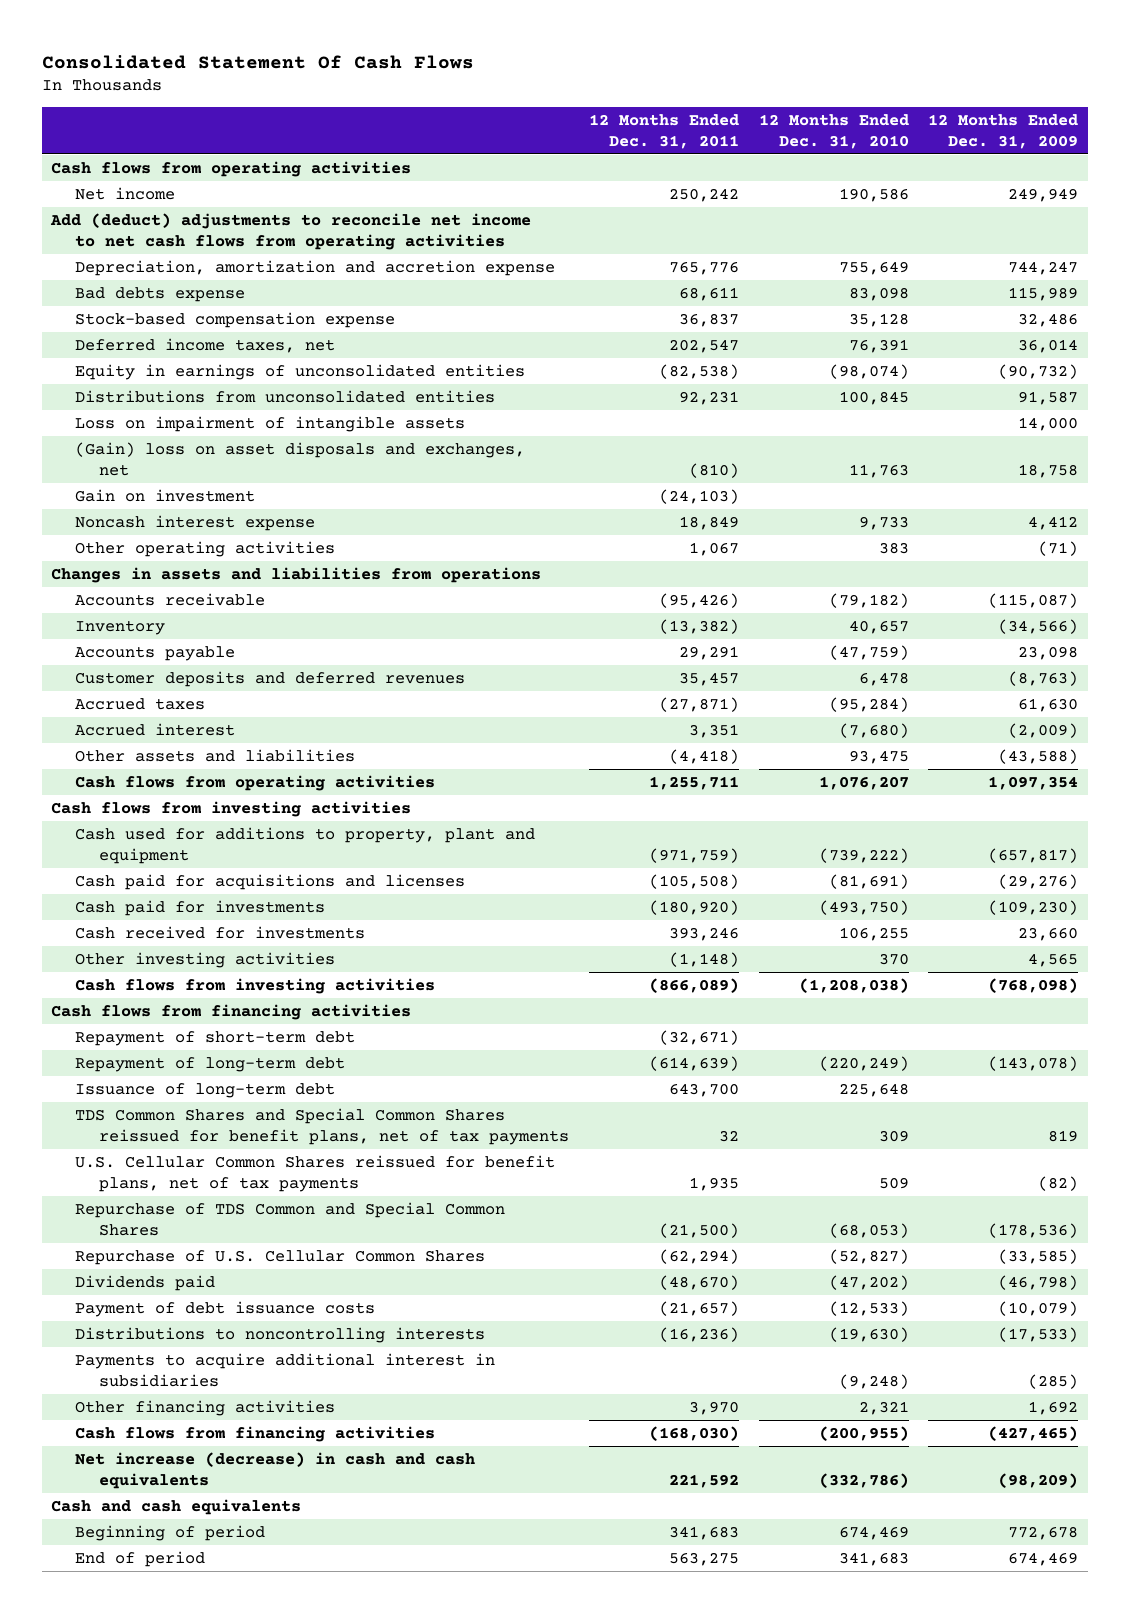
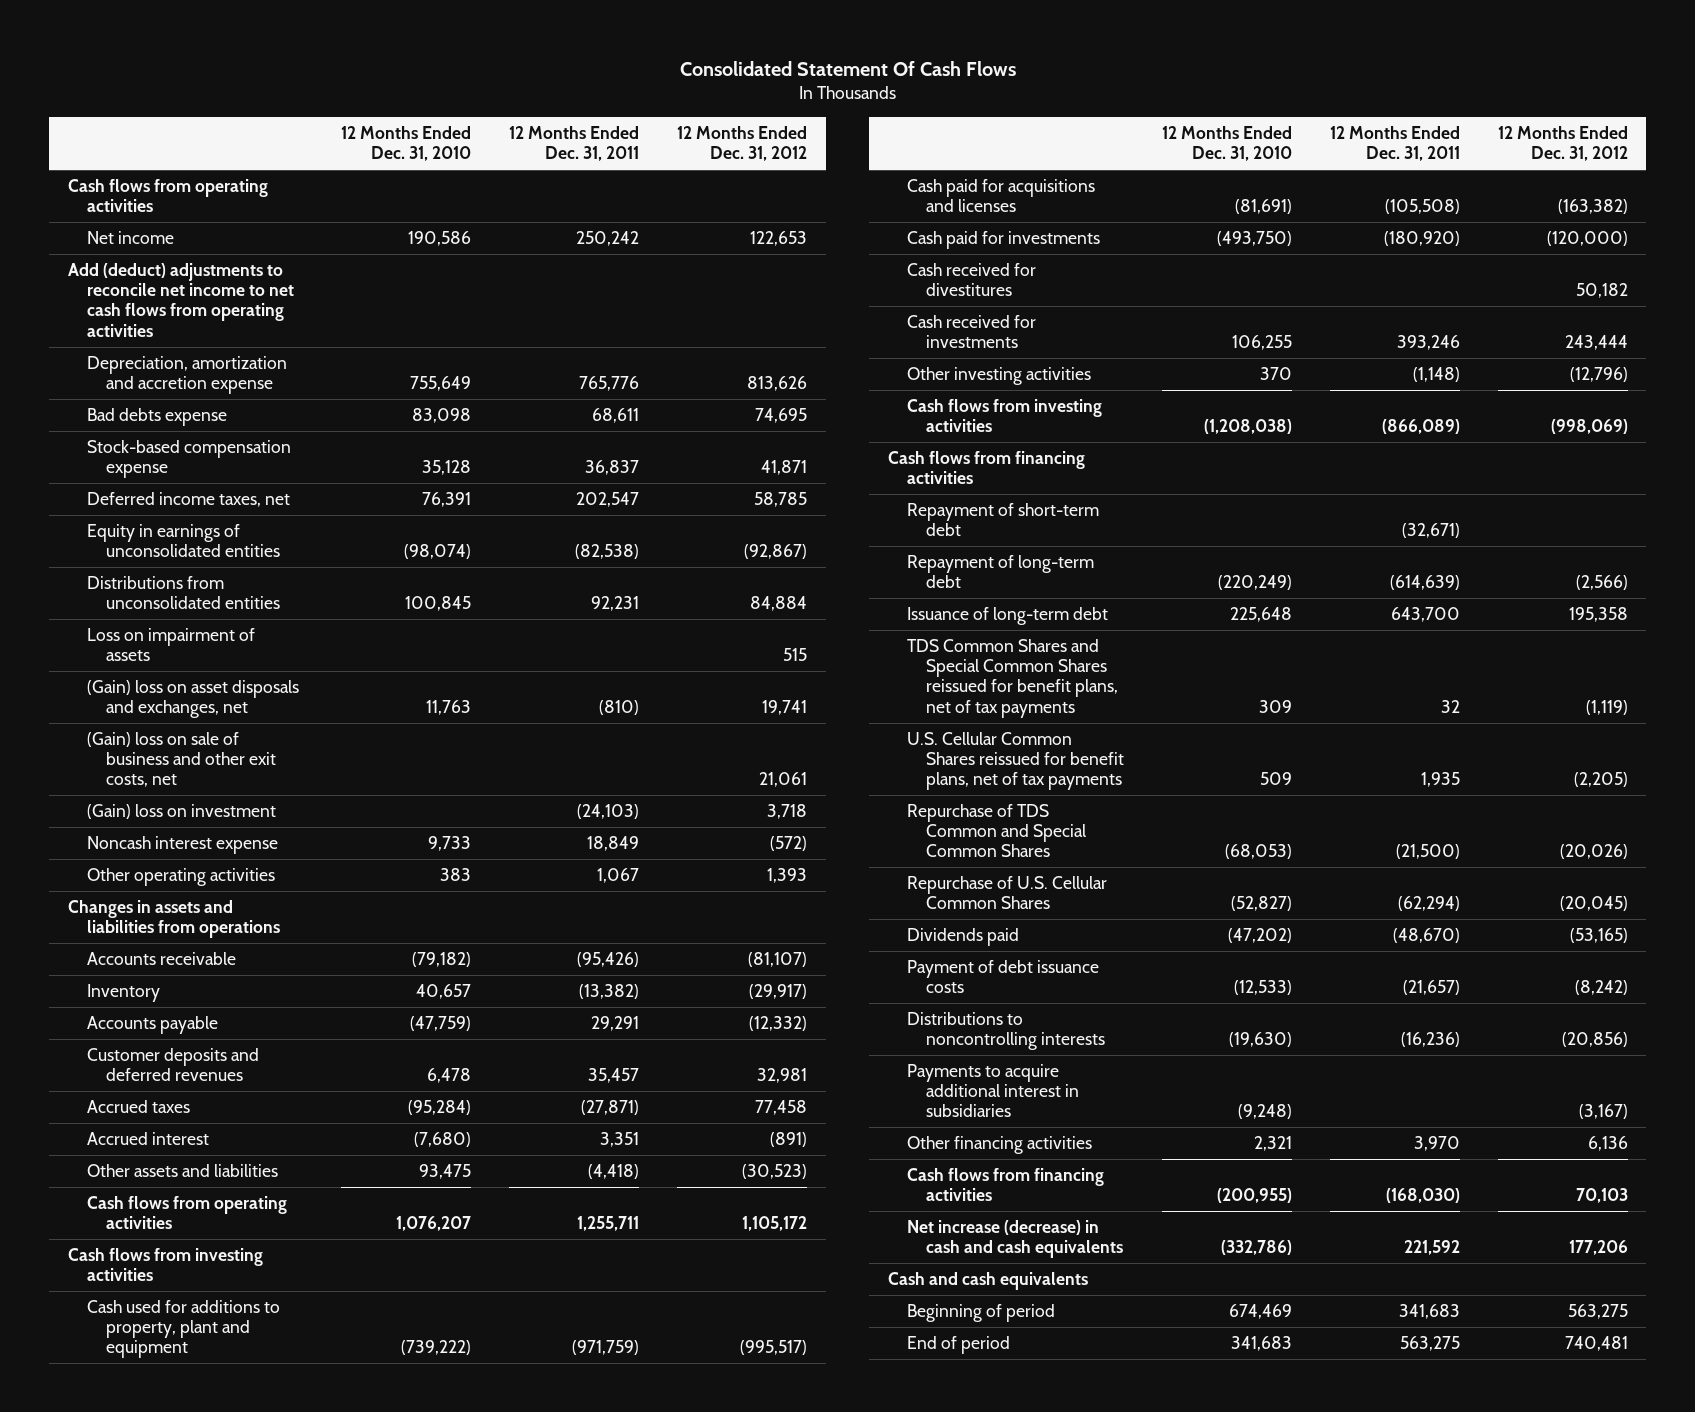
[928,114,1079,149] 12 Months Ended Dec. 31, 2009 -> none
none -> [677,125,808,162] 12 Months Ended Dec. 31, 2012
[75,415,466,432] Loss on impairment of intangible assets -> [86,628,255,662] Loss on impairment of assets
none -> [86,732,276,788] (Gain) loss on sale of business and other exit costs, net
[75,488,256,502] Gain on investment -> [86,804,276,820] (Gain) loss on investment
none -> [907,263,1037,297] Cash received for divestitures

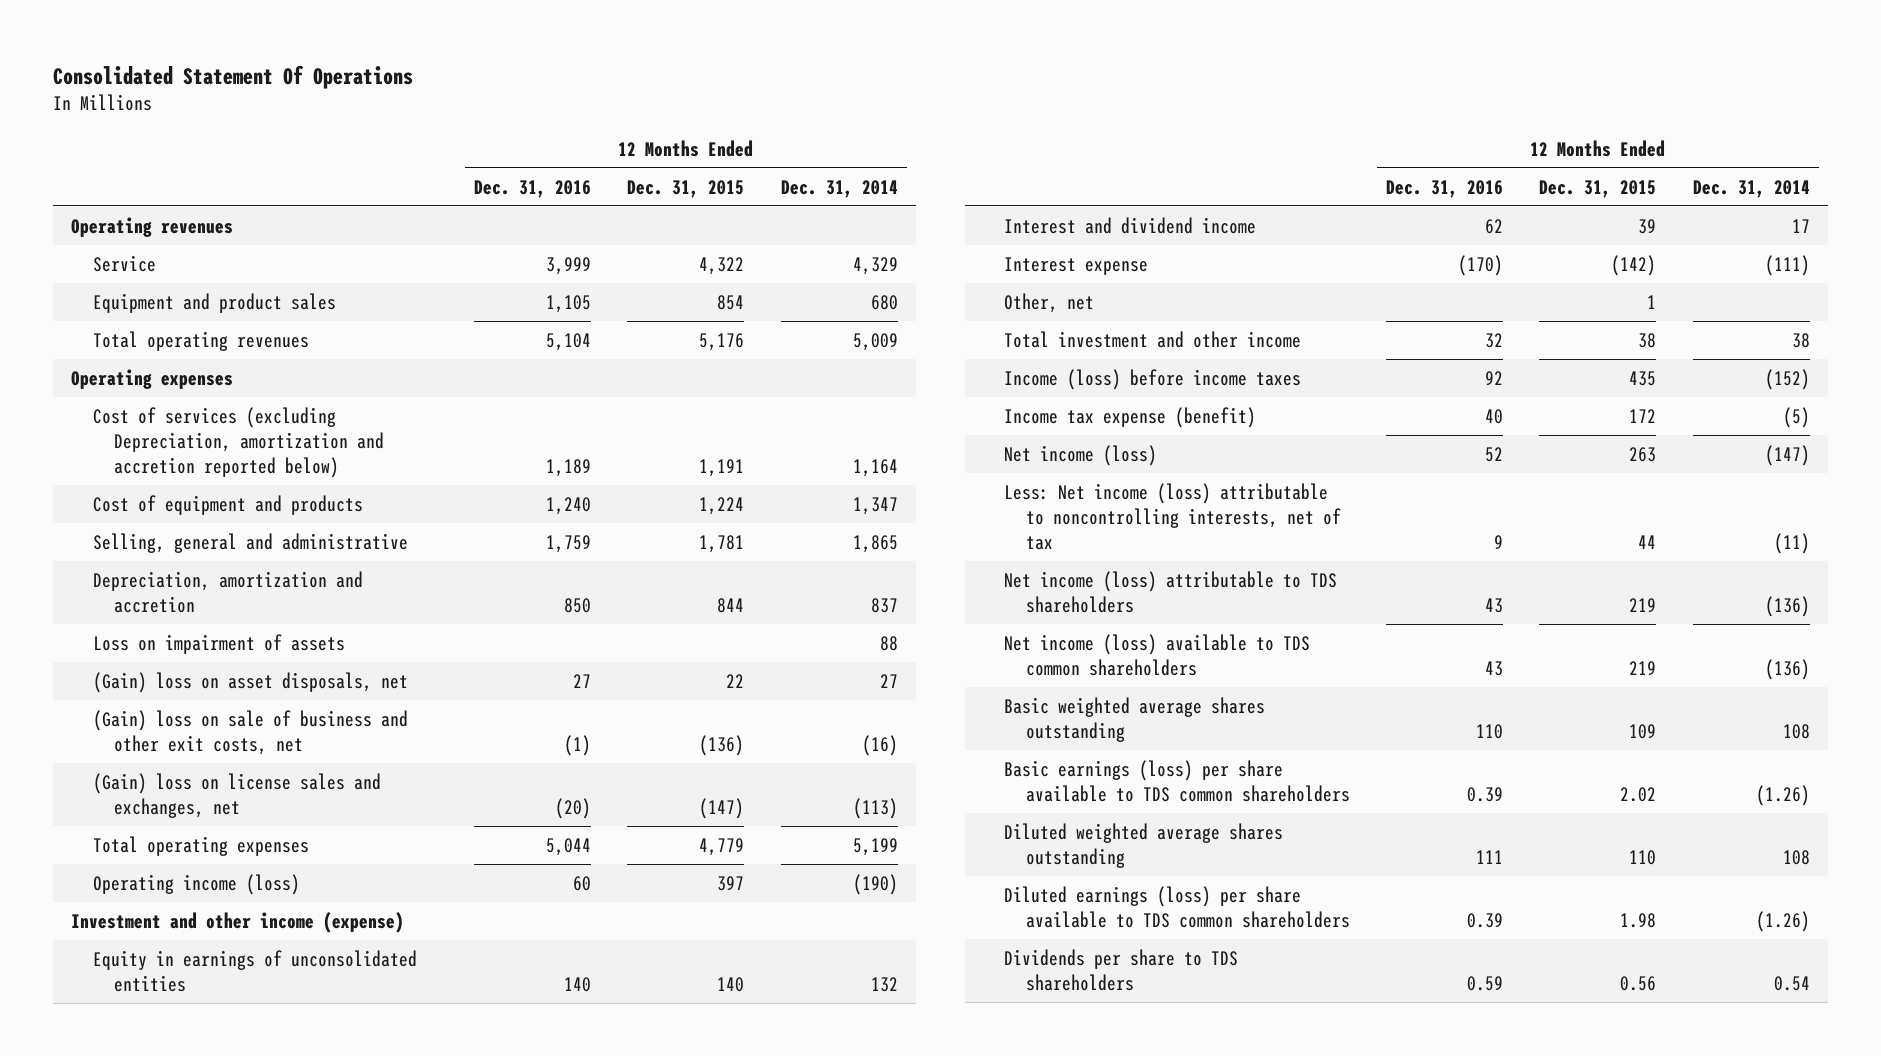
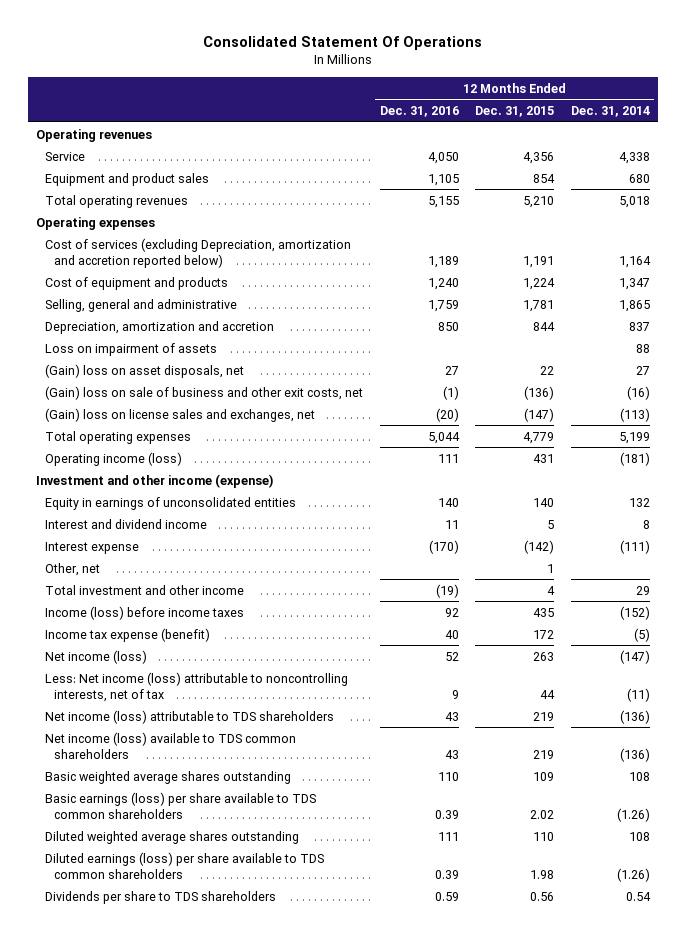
[546,256,592,275] 3,999 -> [427,151,459,164] 4,050
[699,256,745,275] 4,322 -> [523,151,555,164] 4,356
[852,256,898,275] 4,329 -> [618,151,650,164] 4,338
[546,332,592,351] 5,104 -> [427,195,459,208] 5,155
[699,332,745,351] 5,176 -> [523,195,555,208] 5,210
[852,332,898,351] 5,009 -> [618,195,650,208] 5,018
[573,875,592,891] 60 -> [437,453,459,463] 111
[717,875,745,891] 397 -> [533,453,555,463] 431
[852,873,898,895] (190) -> [619,451,650,466] (181)
[1484,218,1503,234] 62 -> [444,519,459,529] 11
[1638,218,1657,234] 39 -> [547,519,555,529] 5
[1791,218,1810,233] 17 -> [642,519,650,529] 8
[1484,332,1503,348] 32 -> [435,583,459,598] (19)
[1638,332,1657,348] 38 -> [547,585,556,595] 4
[1791,332,1810,348] 38 -> [635,585,650,595] 29

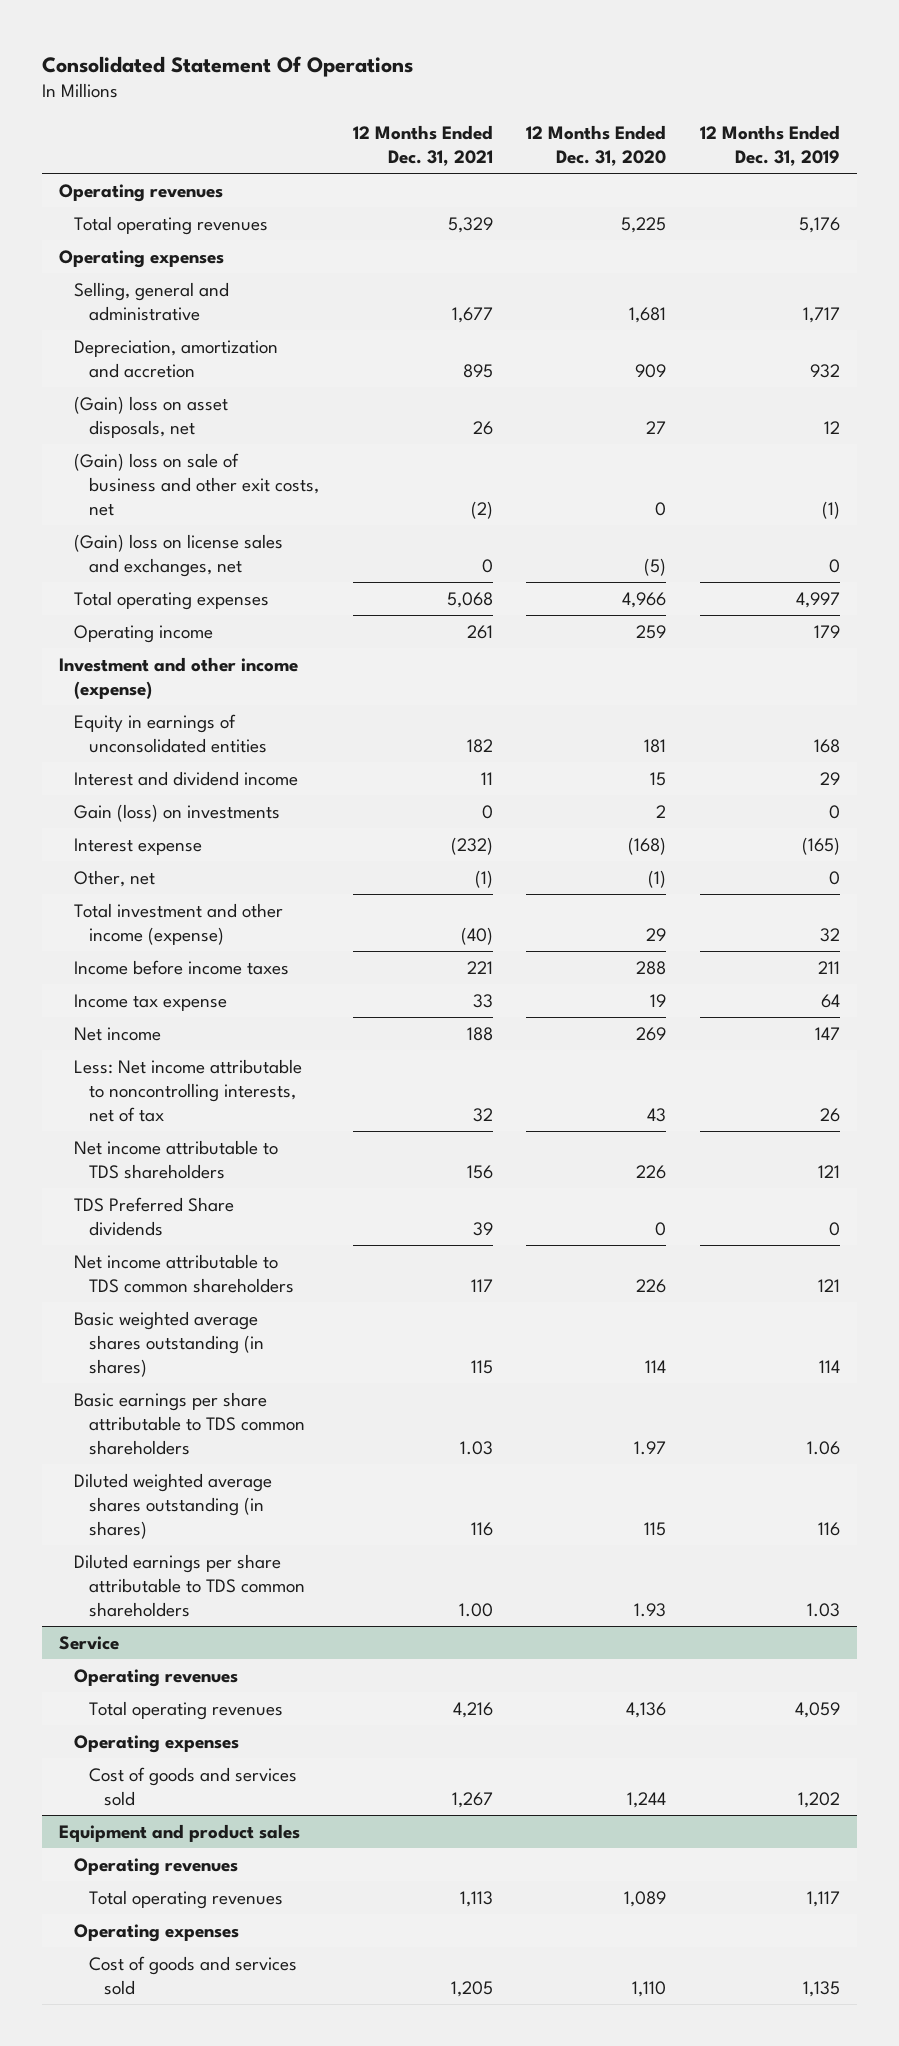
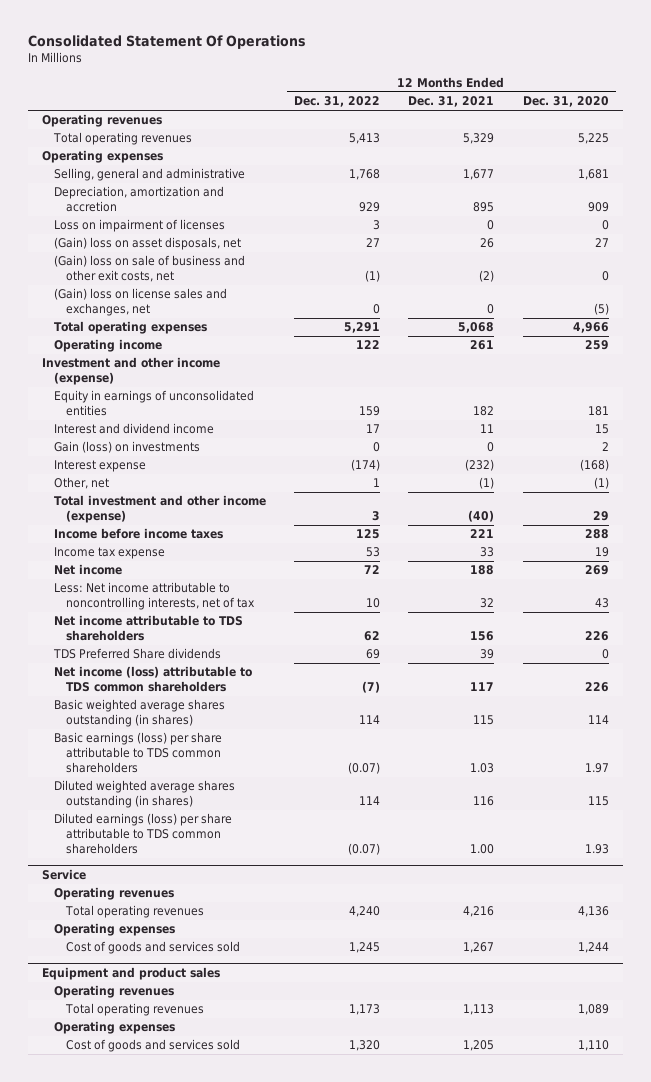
[699,124,840,167] 12 Months Ended Dec. 31, 2019 -> none
none -> [294,96,381,108] Dec. 31, 2022
none -> [53,219,225,233] Loss on impairment of licenses
[73,1253,295,1293] Net income attributable to TDS common shareholders -> [53,666,252,693] Net income (loss) attributable to TDS common shareholders
[73,1391,306,1456] Basic earnings per share attributable to TDS common shareholders -> [53,732,222,773] Basic earnings (loss) per share attributable to TDS common shareholders
[73,1553,306,1618] Diluted earnings per share attributable to TDS common shareholders -> [53,813,232,854] Diluted earnings (loss) per share attributable to TDS common shareholders

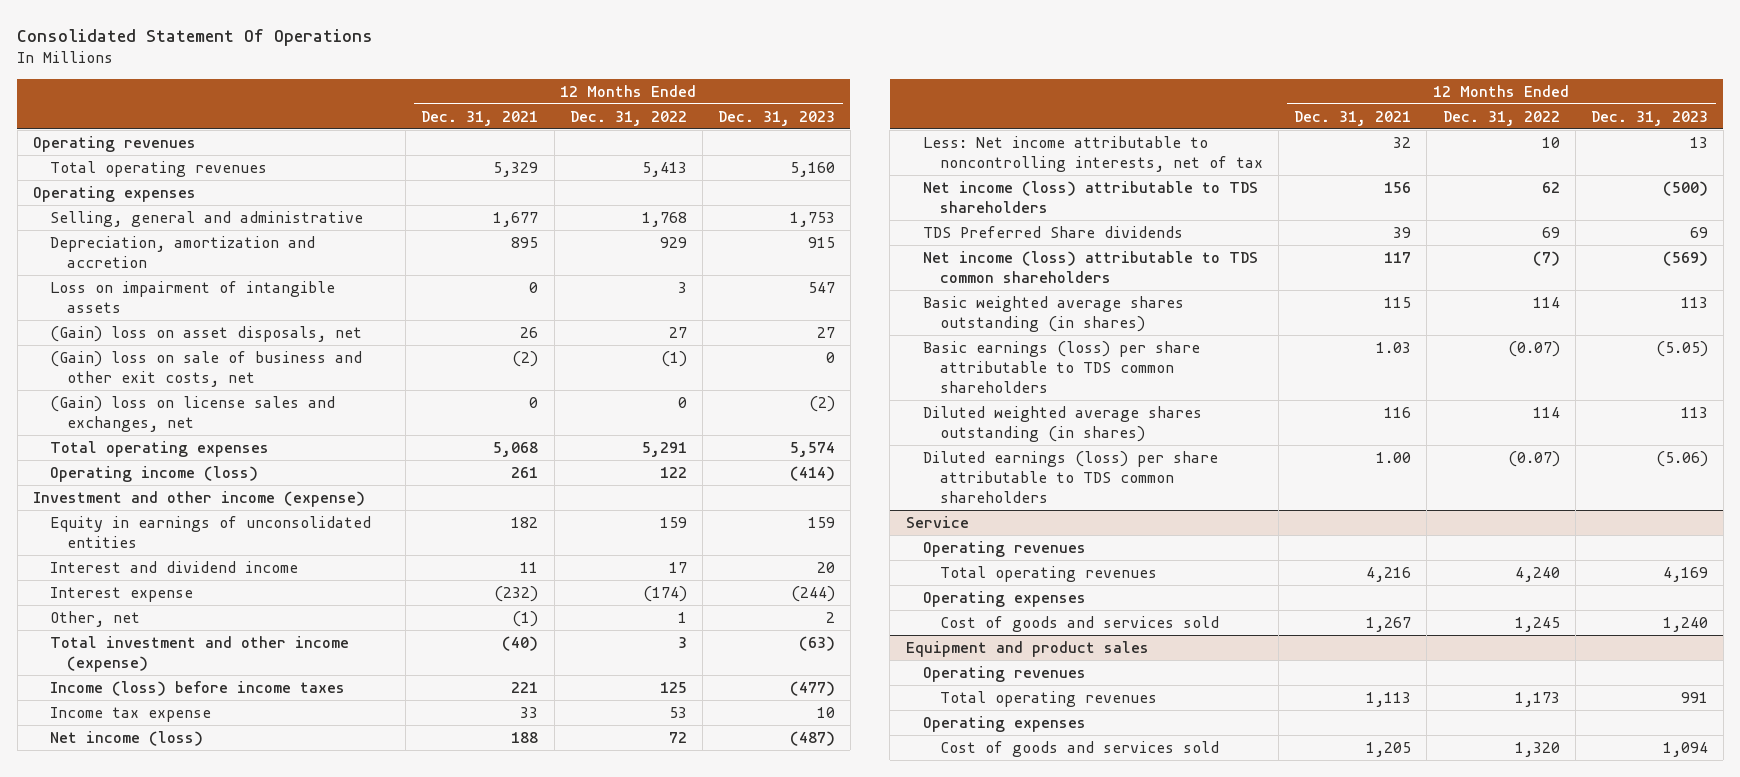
[522,96,609,108] Dec. 31, 2020 -> none
none -> [717,110,835,126] Dec. 31, 2023
[53,219,225,233] Loss on impairment of licenses -> [49,280,335,313] Loss on impairment of intangible assets
[53,339,162,353] Operating income -> [49,465,258,482] Operating income (loss)
[53,441,200,454] Gain (loss) on investments -> none
[53,528,223,540] Income before income taxes -> [49,680,345,696] Income (loss) before income taxes
[53,564,122,576] Net income -> [49,730,203,746] Net income (loss)
[53,615,243,642] Net income attributable to TDS shareholders -> [922,180,1258,213] Net income (loss) attributable to TDS shareholders

